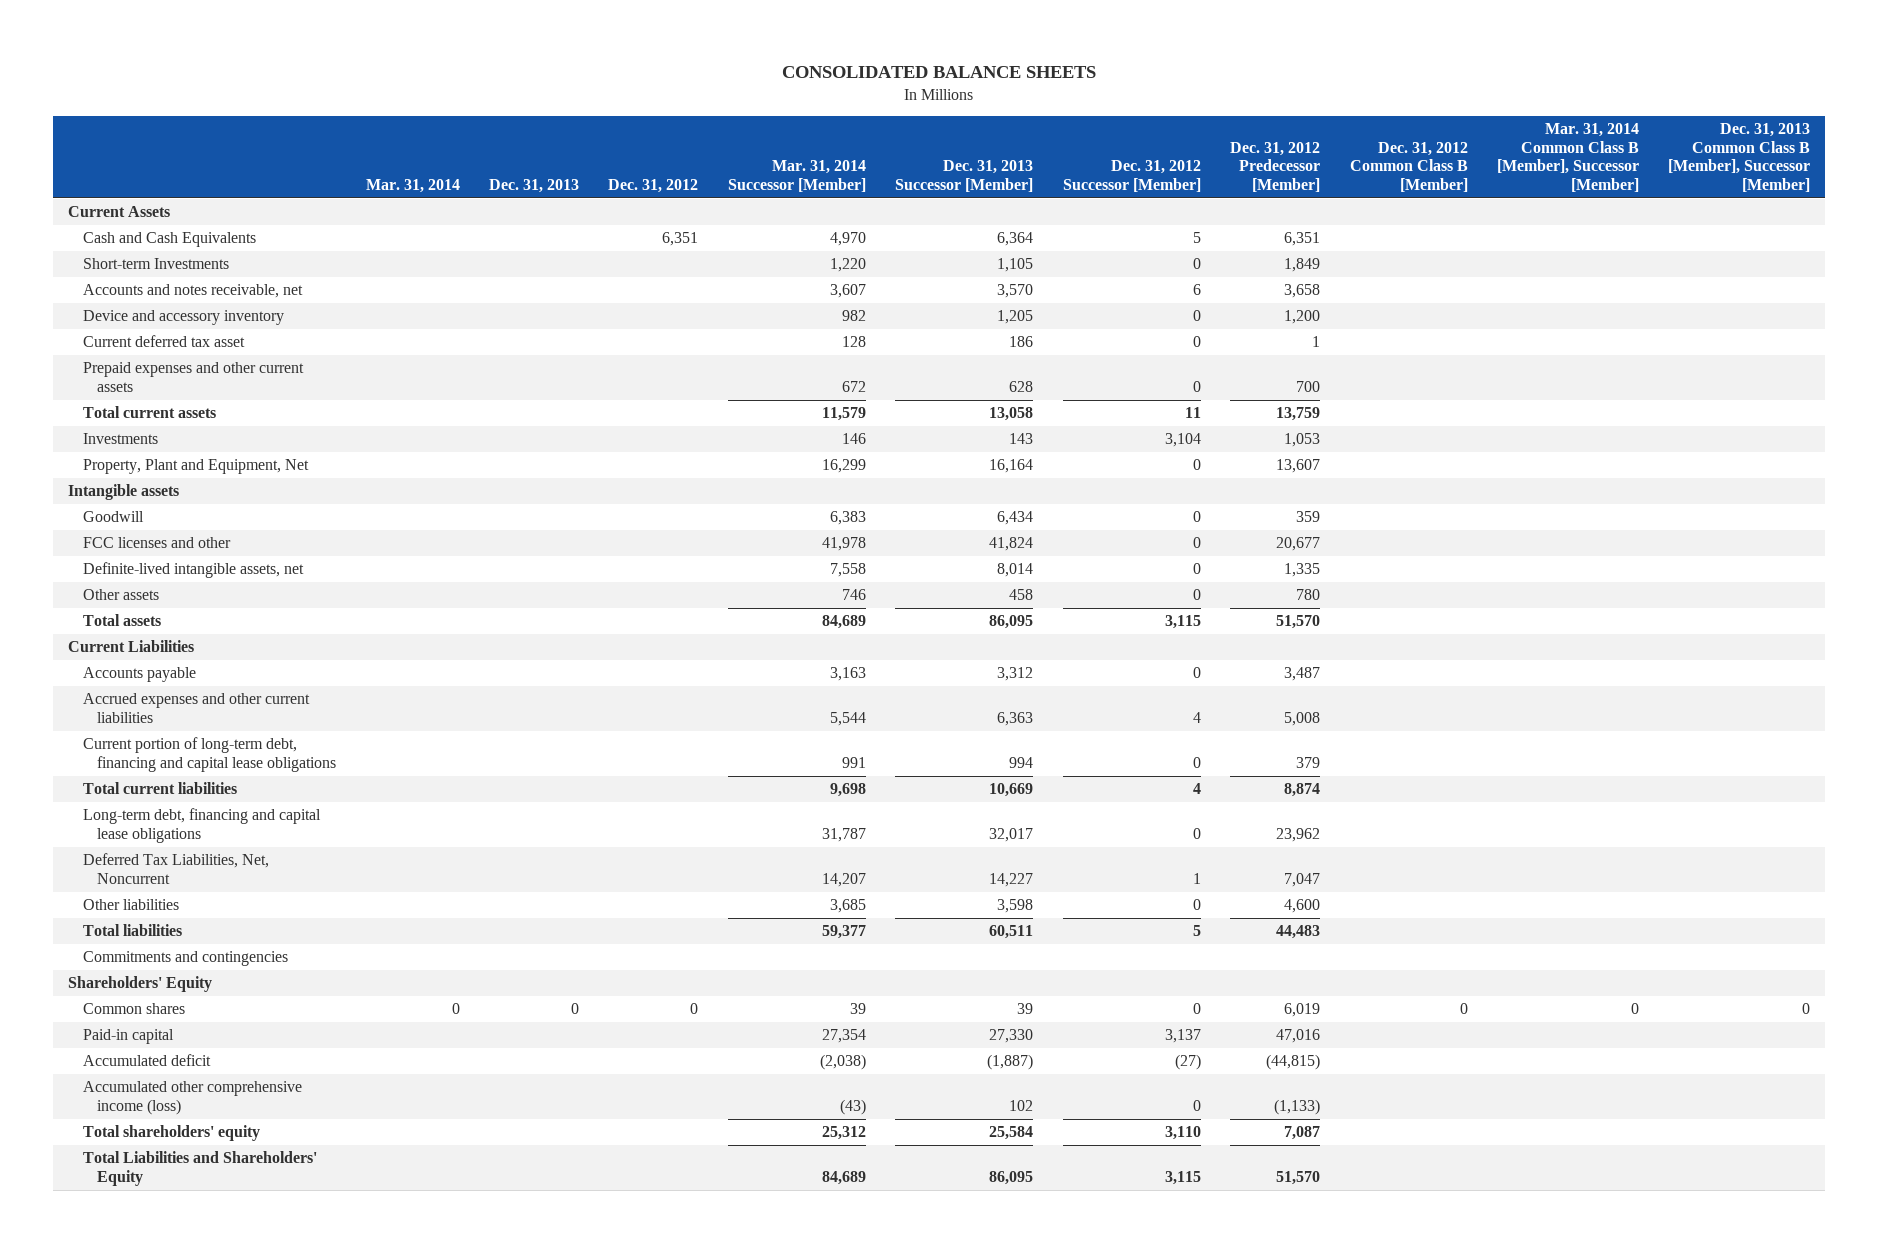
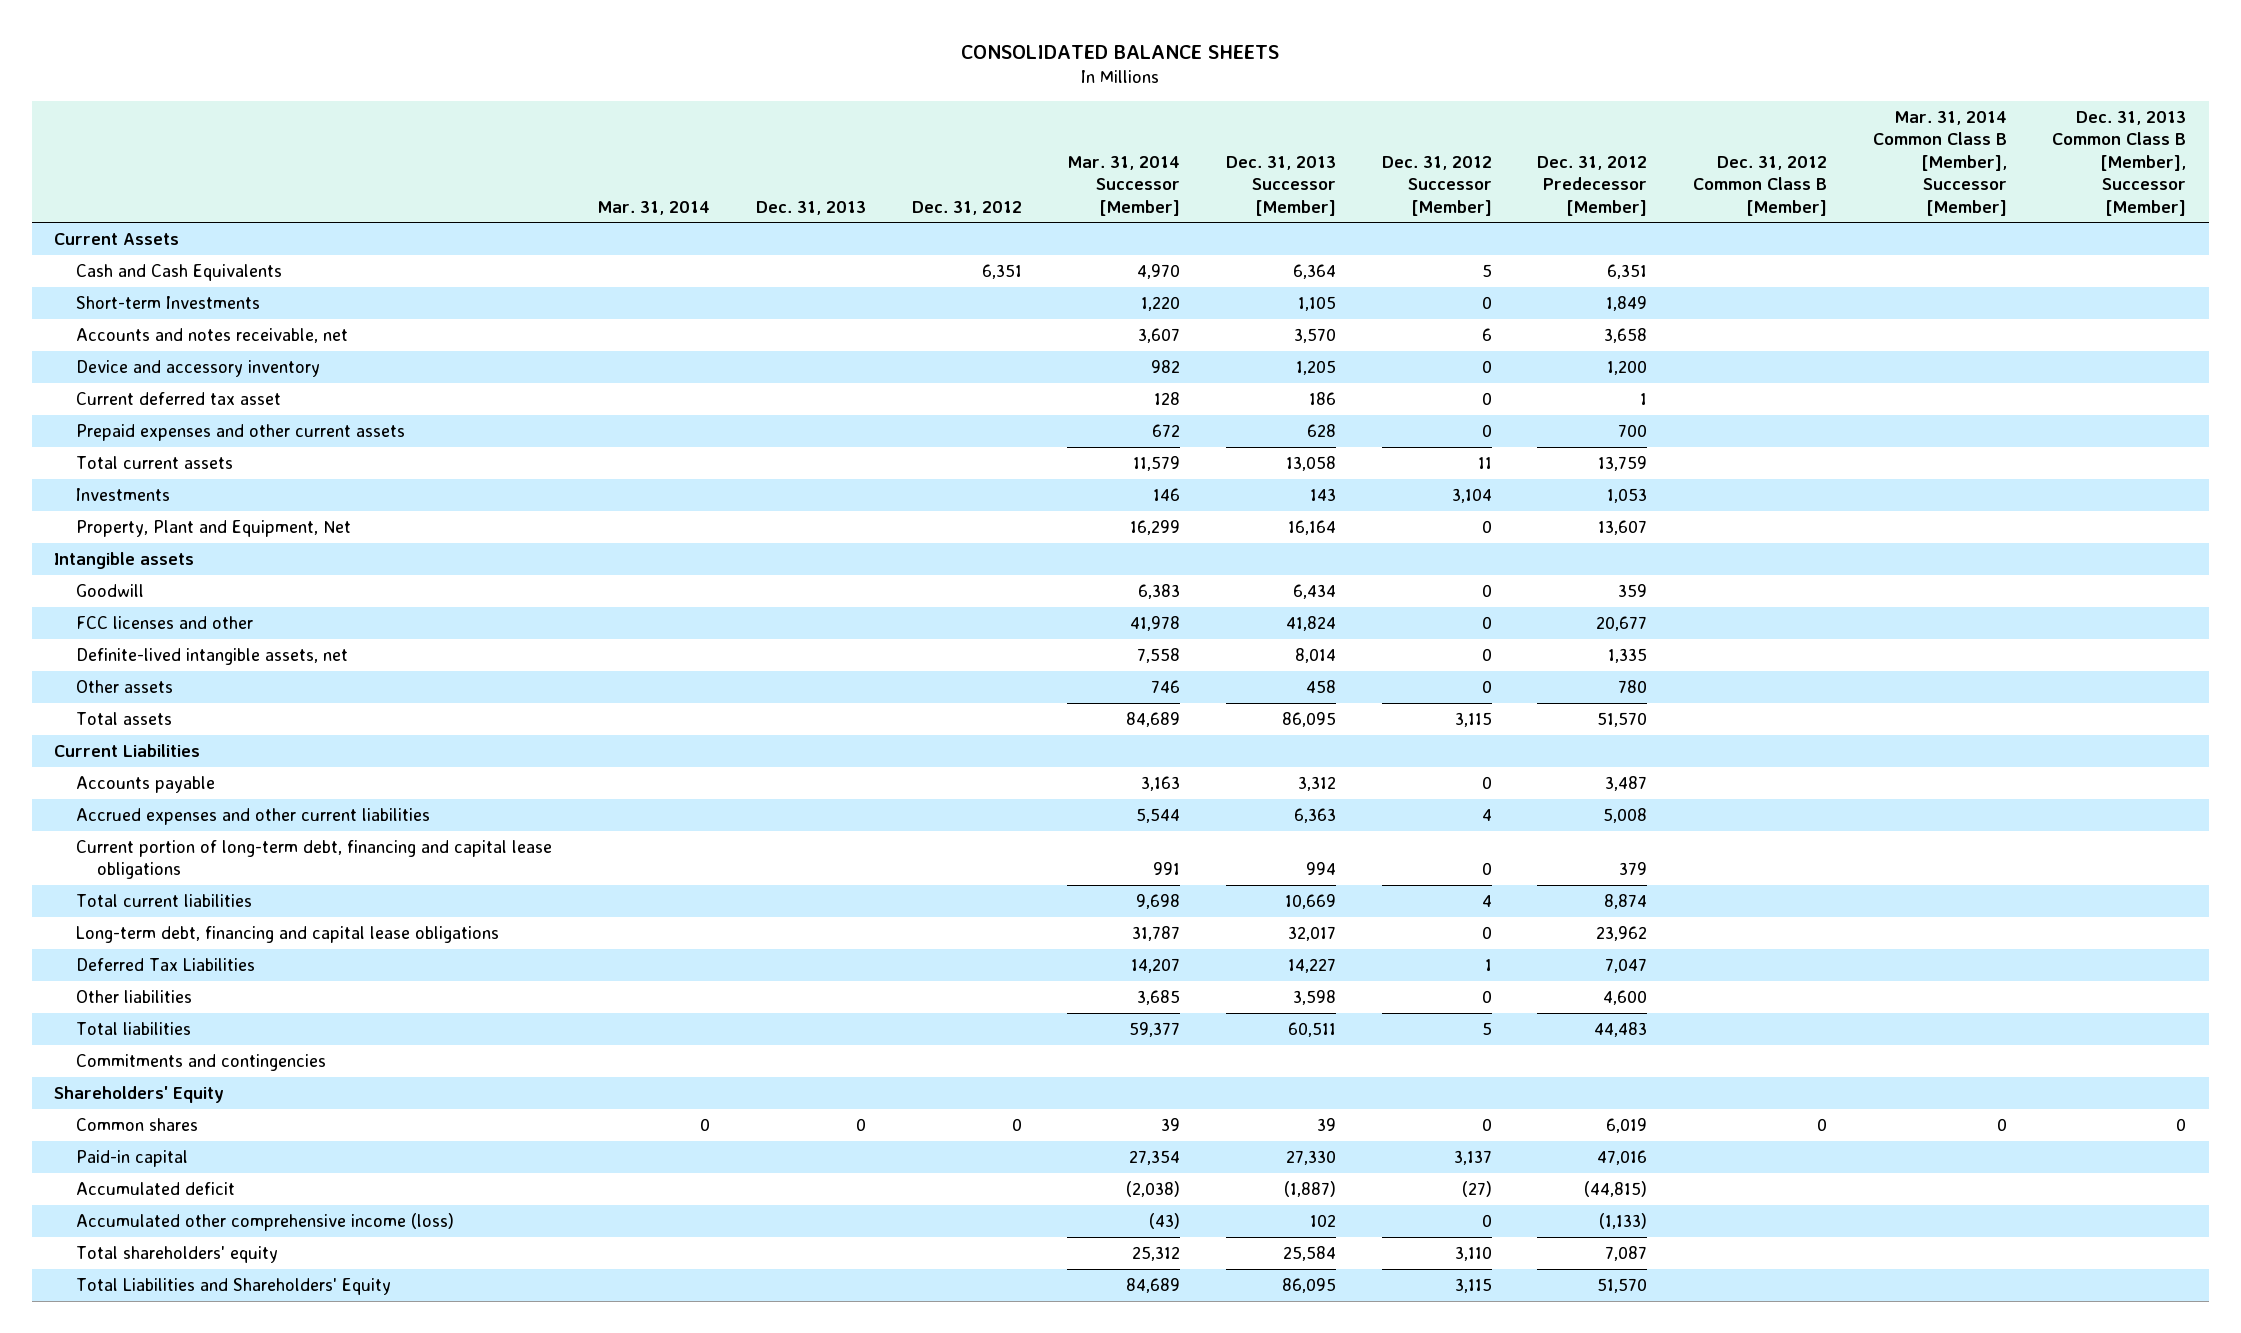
[82,853,269,884] Deferred Tax Liabilities, Net, Noncurrent -> [75,958,255,972] Deferred Tax Liabilities

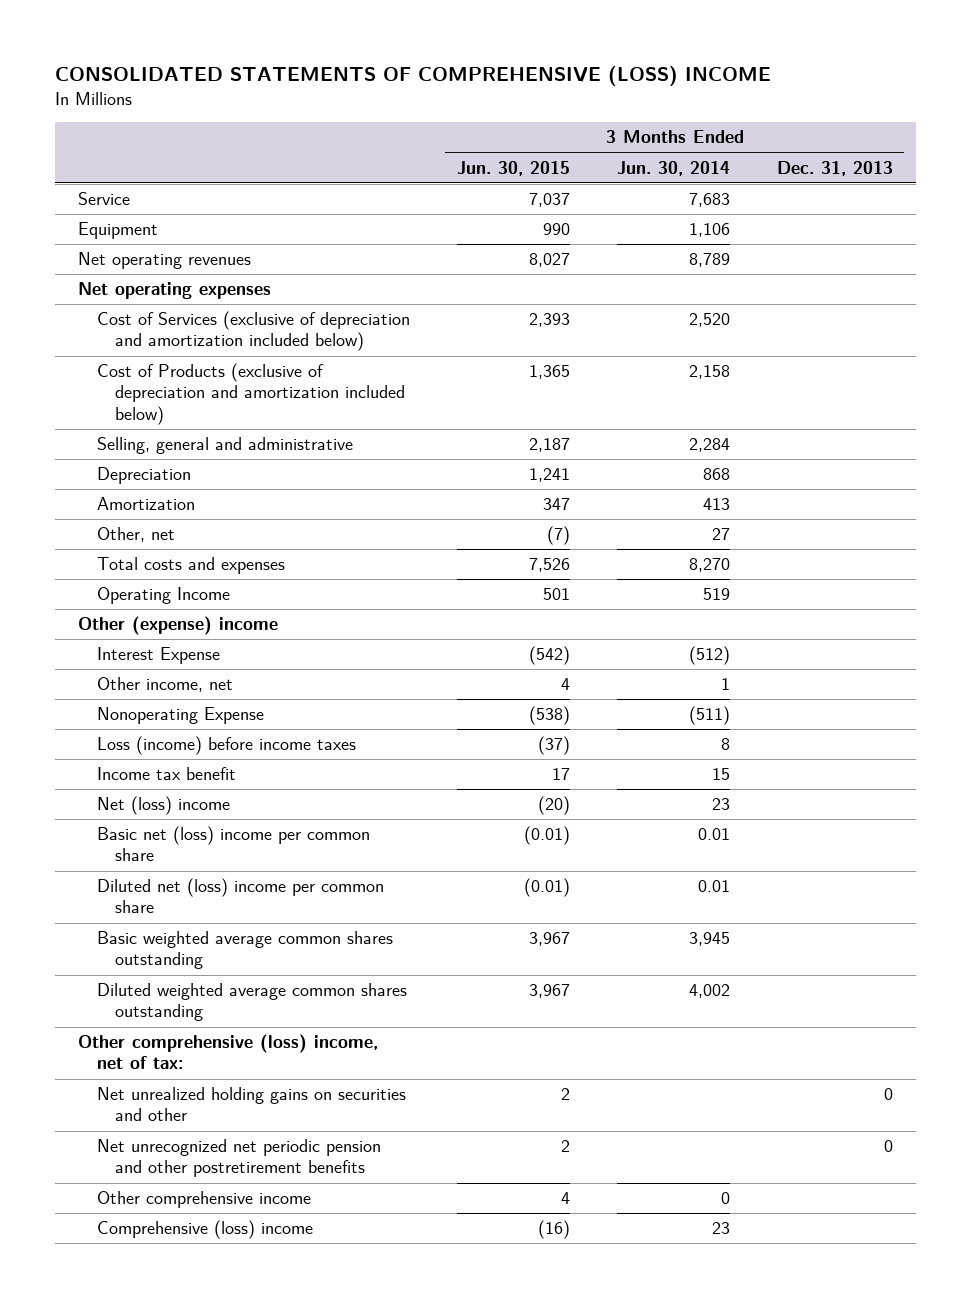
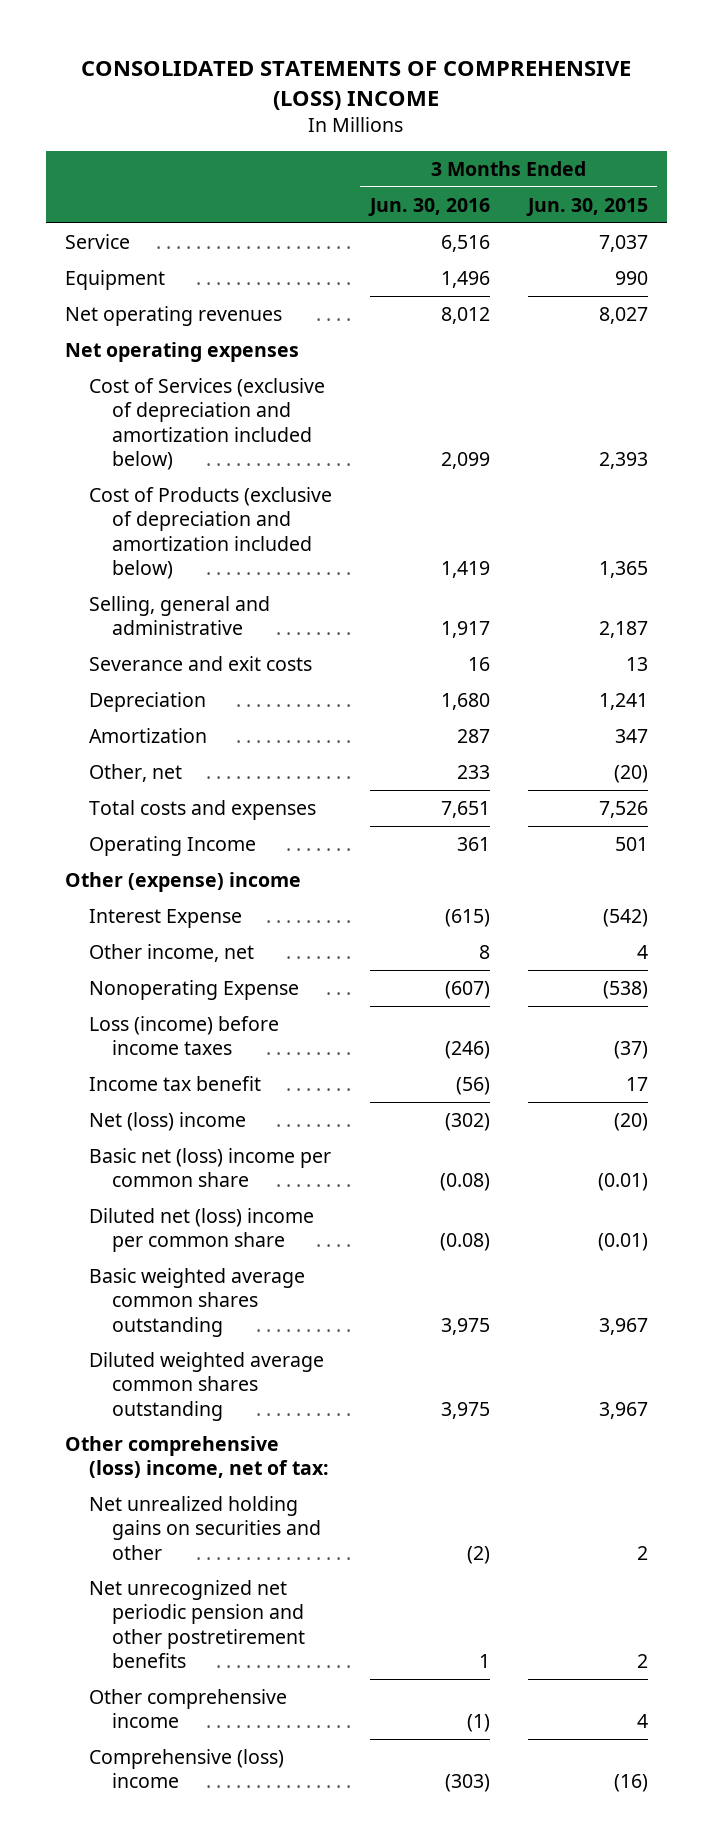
[616,160,730,176] Jun. 30, 2014 -> none
[776,160,893,176] Dec. 31, 2013 -> none
none -> [367,197,490,216] Jun. 30, 2016
none -> [88,655,312,671] Severance and exit costs
[546,526,570,546] (7) -> [613,764,648,783] (20)

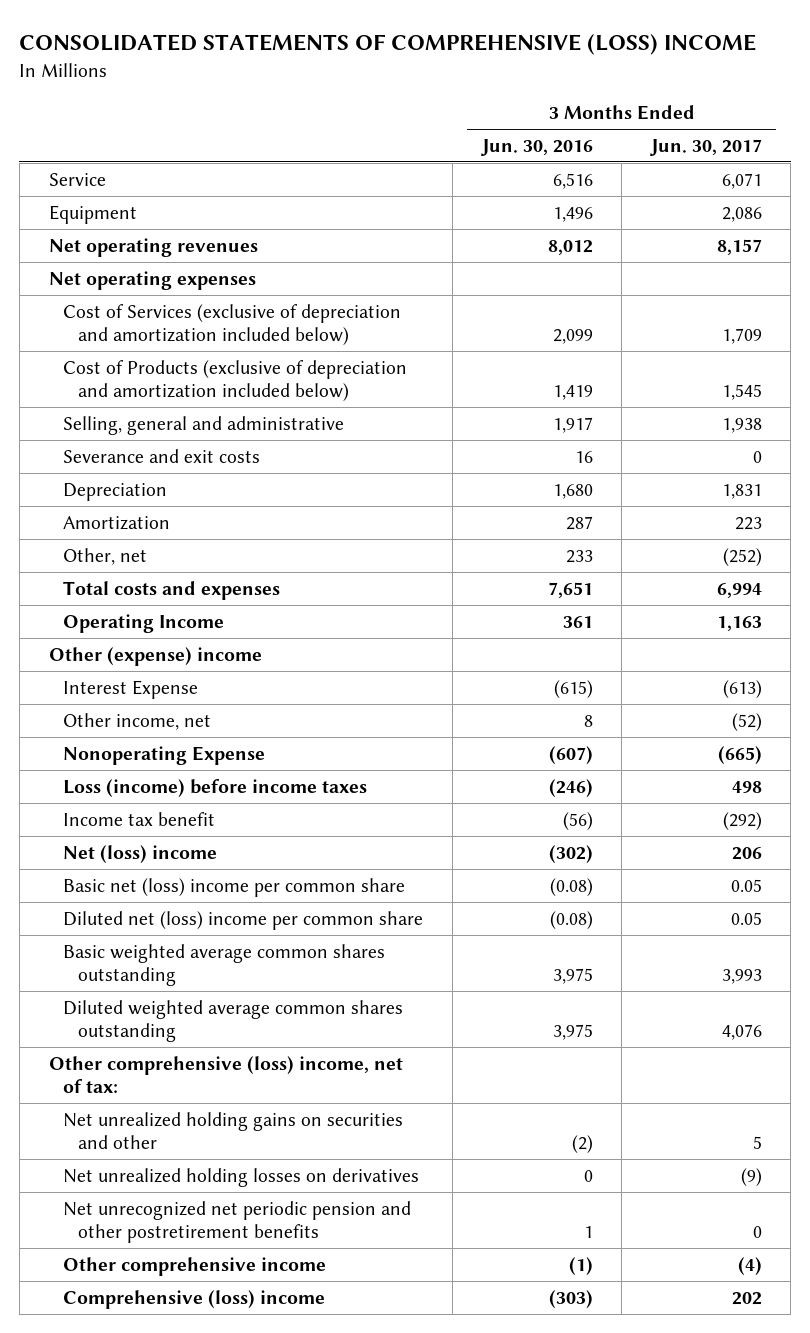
[525,197,648,216] Jun. 30, 2015 -> none
none -> [649,138,762,156] Jun. 30, 2017
none -> [63,1167,420,1187] Net unrealized holding losses on derivatives

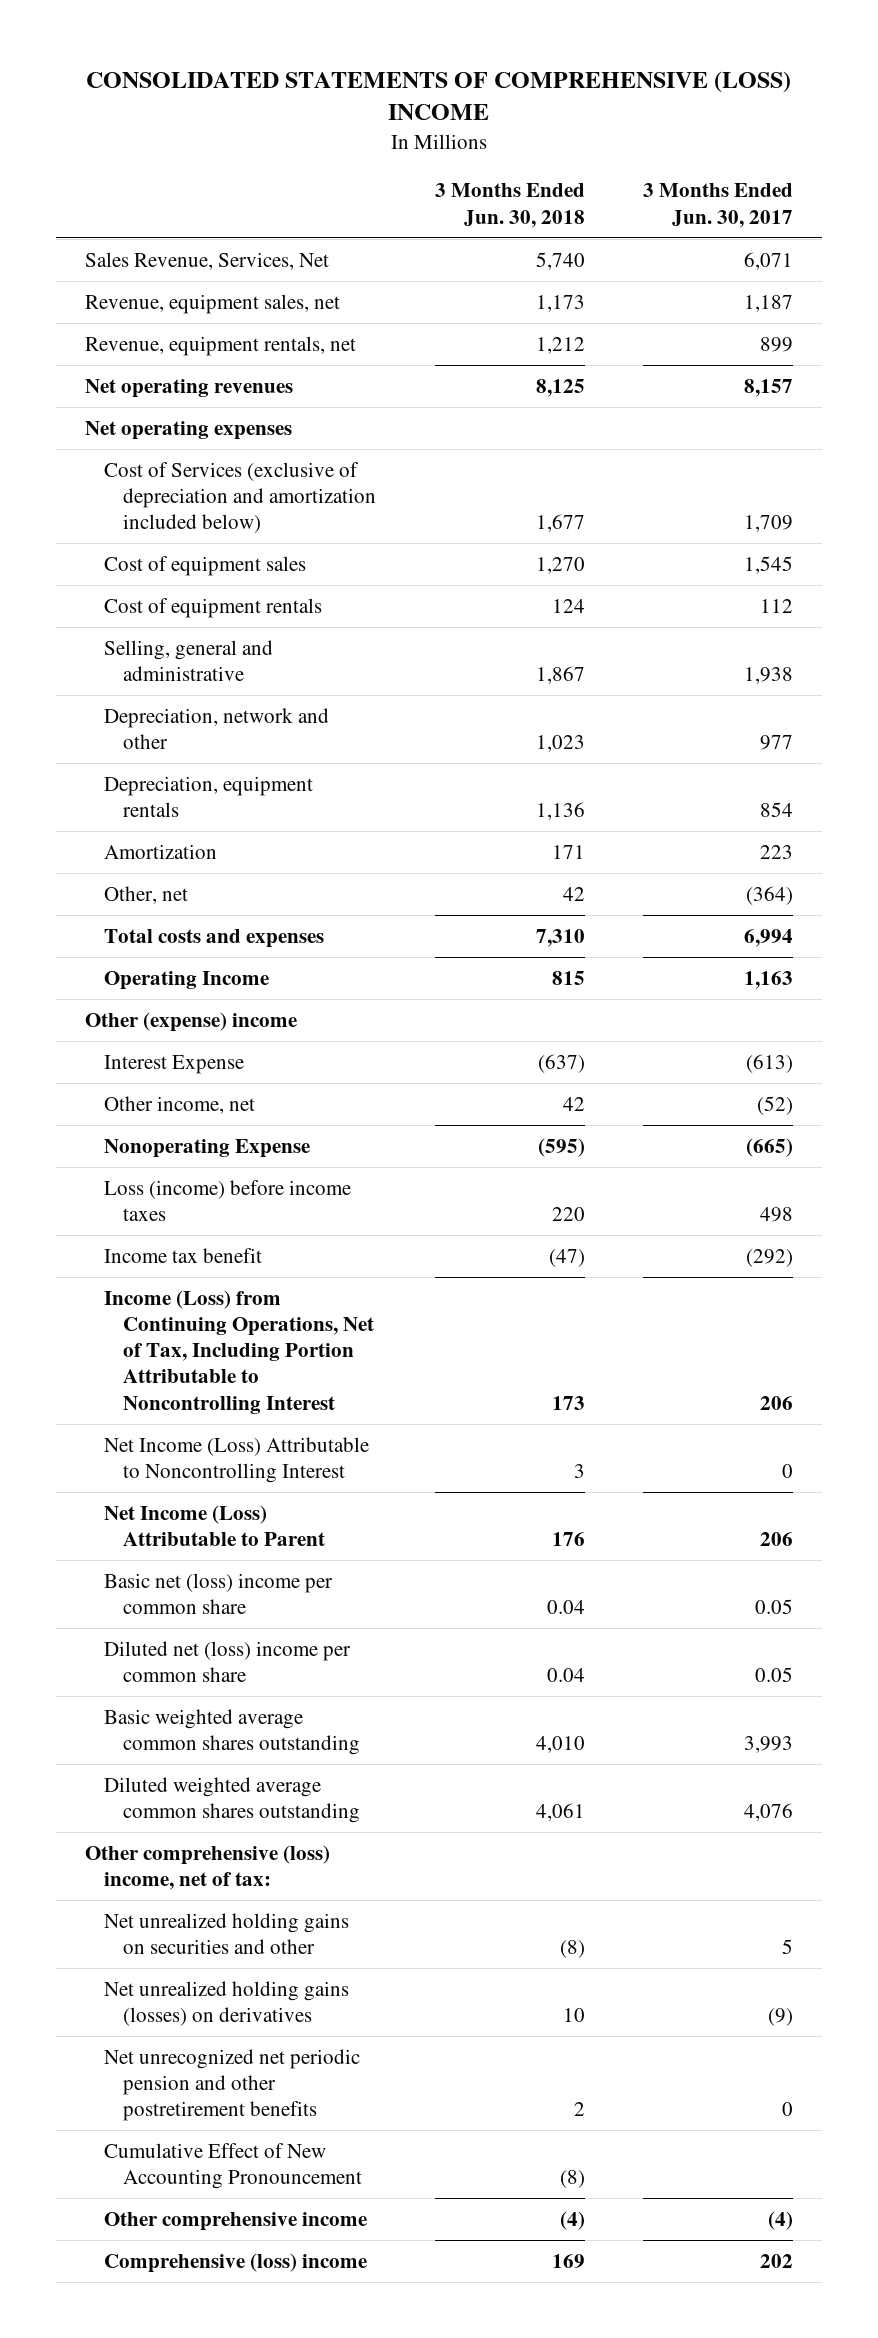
[480,138,593,156] Jun. 30, 2016 -> none
none -> [434,183,585,228] 3 Months Ended Jun. 30, 2018
[48,204,137,224] Equipment -> none
[48,172,106,186] Service -> [84,251,329,270] Sales Revenue, Services, Net
none -> [84,293,340,314] Revenue, equipment sales, net
none -> [84,335,356,356] Revenue, equipment rentals, net
[63,359,408,401] Cost of Products (exclusive of depreciation and amortization included below) -> [104,555,307,576] Cost of equipment sales
none -> [104,597,323,618] Cost of equipment rentals
[63,448,261,463] Severance and exit costs -> none
[63,482,168,501] Depreciation -> none
none -> [104,707,330,749] Depreciation, network and other
none -> [104,775,314,817] Depreciation, equipment rentals
[722,547,762,566] (252) -> [745,885,793,905] (364)
none -> [104,1289,375,1414] Income (Loss) from Continuing Operations, Net of Tax, Including Portion Attributable to Noncontrolling Interest
none -> [104,1436,370,1483] Net Income (Loss) Attributable to Noncontrolling Interest
[63,844,218,863] Net (loss) income -> [104,1504,326,1546] Net Income (Loss) Attributable to Parent
[63,1167,420,1187] Net unrealized holding losses on derivatives -> [104,1980,350,2026] Net unrealized holding gains (losses) on derivatives
none -> [104,2142,363,2189] Cumulative Effect of New Accounting Pronouncement

